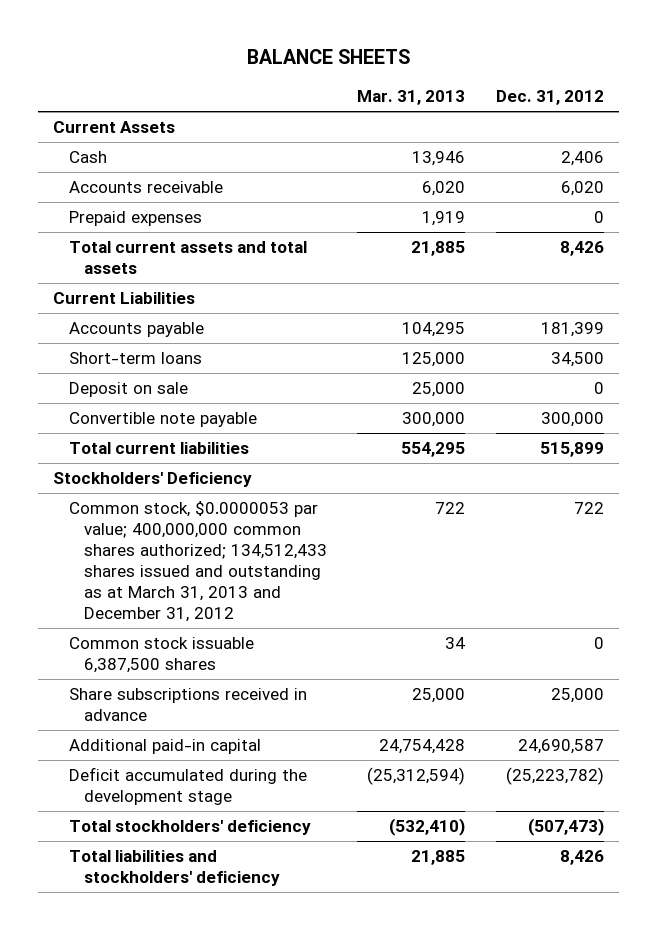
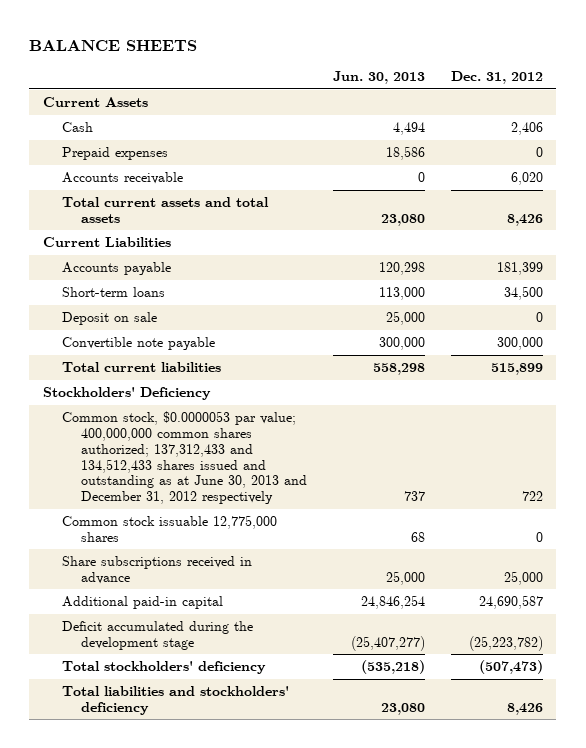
[357,90,466,106] Mar. 31, 2013 -> none
none -> [332,71,425,85] Jun. 30, 2013
[68,180,223,193] Accounts receivable -> [61,172,183,185] Accounts receivable
[68,500,327,623] Common stock, $0.0000053 par value; 400,000,000 common shares authorized; 134,512,433 shares issued and outstanding as at March 31, 2013 and December 31, 2012 -> [61,411,307,505] Common stock, $0.0000053 par value; 400,000,000 common shares authorized; 137,312,433 and 134,512,433 shares issued and outstanding as at June 30, 2013 and December 31, 2012 respectively
[68,636,254,674] Common stock issuable 6,387,500 shares -> [61,515,277,542] Common stock issuable 12,775,000 shares

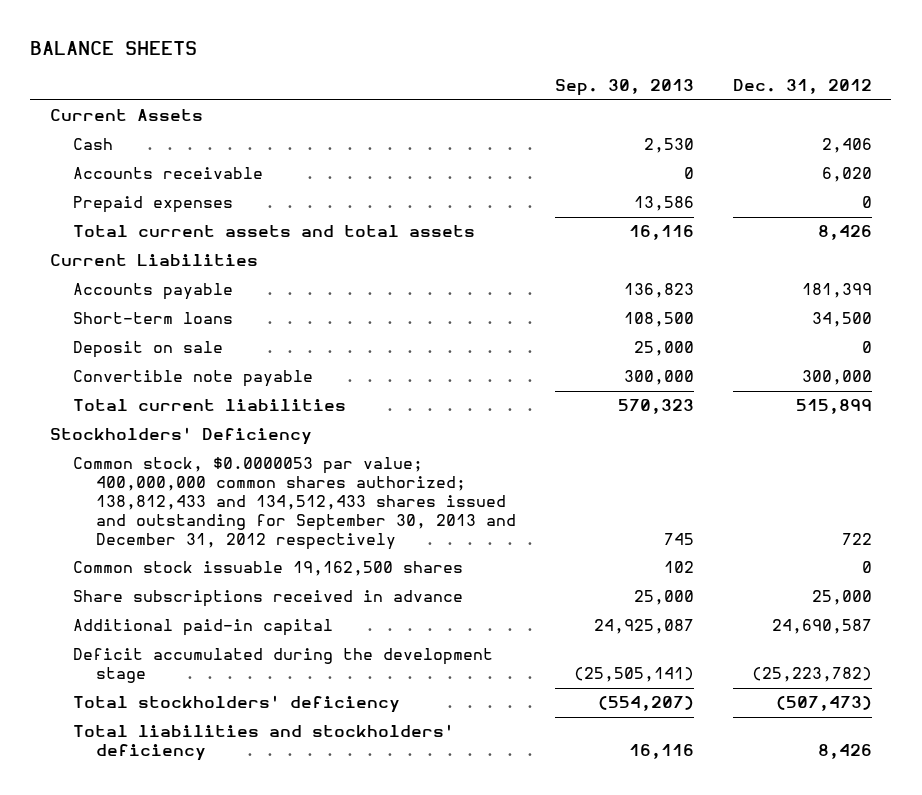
[332,71,425,85] Jun. 30, 2013 -> none
none -> [554,79,694,97] Sep. 30, 2013
[61,147,168,161] Prepaid expenses -> [72,196,233,214] Prepaid expenses
[61,411,307,505] Common stock, $0.0000053 par value; 400,000,000 common shares authorized; 137,312,433 and 134,512,433 shares issued and outstanding as at June 30, 2013 and December 31, 2012 respectively -> [72,457,516,550] Common stock, $0.0000053 par value; 400,000,000 common shares authorized; 138,812,433 and 134,512,433 shares issued and outstanding for September 30, 2013 and December 31, 2012 respectively
[61,515,277,542] Common stock issuable 12,775,000 shares -> [72,561,463,577] Common stock issuable 19,162,500 shares

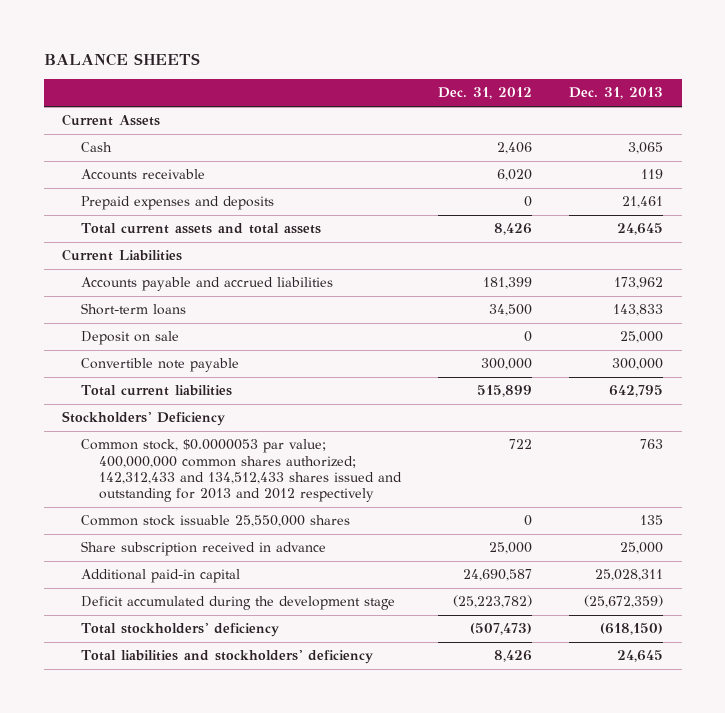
[554,79,694,97] Sep. 30, 2013 -> none
none -> [569,87,664,100] Dec. 31, 2013
[72,196,233,214] Prepaid expenses -> [80,196,274,211] Prepaid expenses and deposits
[72,283,233,301] Accounts payable -> [80,277,333,292] Accounts payable and accrued liabilities
[72,457,516,550] Common stock, $0.0000053 par value; 400,000,000 common shares authorized; 138,812,433 and 134,512,433 shares issued and outstanding for September 30, 2013 and December 31, 2012 respectively -> [80,439,403,503] Common stock, $0.0000053 par value; 400,000,000 common shares authorized; 142,312,433 and 134,512,433 shares issued and outstanding for 2013 and 2012 respectively
[72,561,463,577] Common stock issuable 19,162,500 shares -> [80,515,350,528] Common stock issuable 25,550,000 shares
[72,590,463,608] Share subscriptions received in advance -> [80,541,326,557] Share subscription received in advance

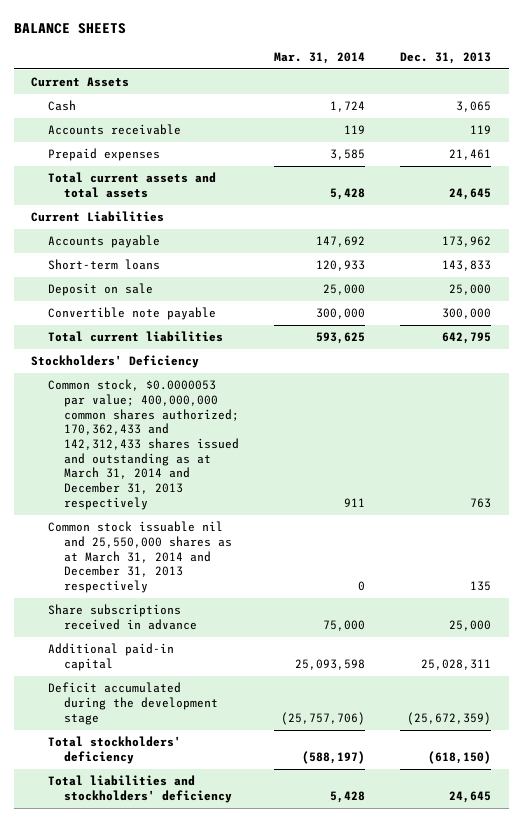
[438,87,533,100] Dec. 31, 2012 -> none
none -> [274,52,366,65] Mar. 31, 2014
[80,196,274,211] Prepaid expenses and deposits -> [47,148,160,162] Prepaid expenses
[80,277,333,292] Accounts payable and accrued liabilities -> [47,235,160,249] Accounts payable
[80,439,403,503] Common stock, $0.0000053 par value; 400,000,000 common shares authorized; 142,312,433 and 134,512,433 shares issued and outstanding for 2013 and 2012 respectively -> [47,379,240,510] Common stock, $0.0000053 par value; 400,000,000 common shares authorized; 170,362,433 and 142,312,433 shares issued and outstanding as at March 31, 2014 and December 31, 2013 respectively
[80,515,350,528] Common stock issuable 25,550,000 shares -> [47,521,233,594] Common stock issuable nil and 25,550,000 shares as at March 31, 2014 and December 31, 2013 respectively
[80,541,326,557] Share subscription received in advance -> [47,604,198,631] Share subscriptions received in advance

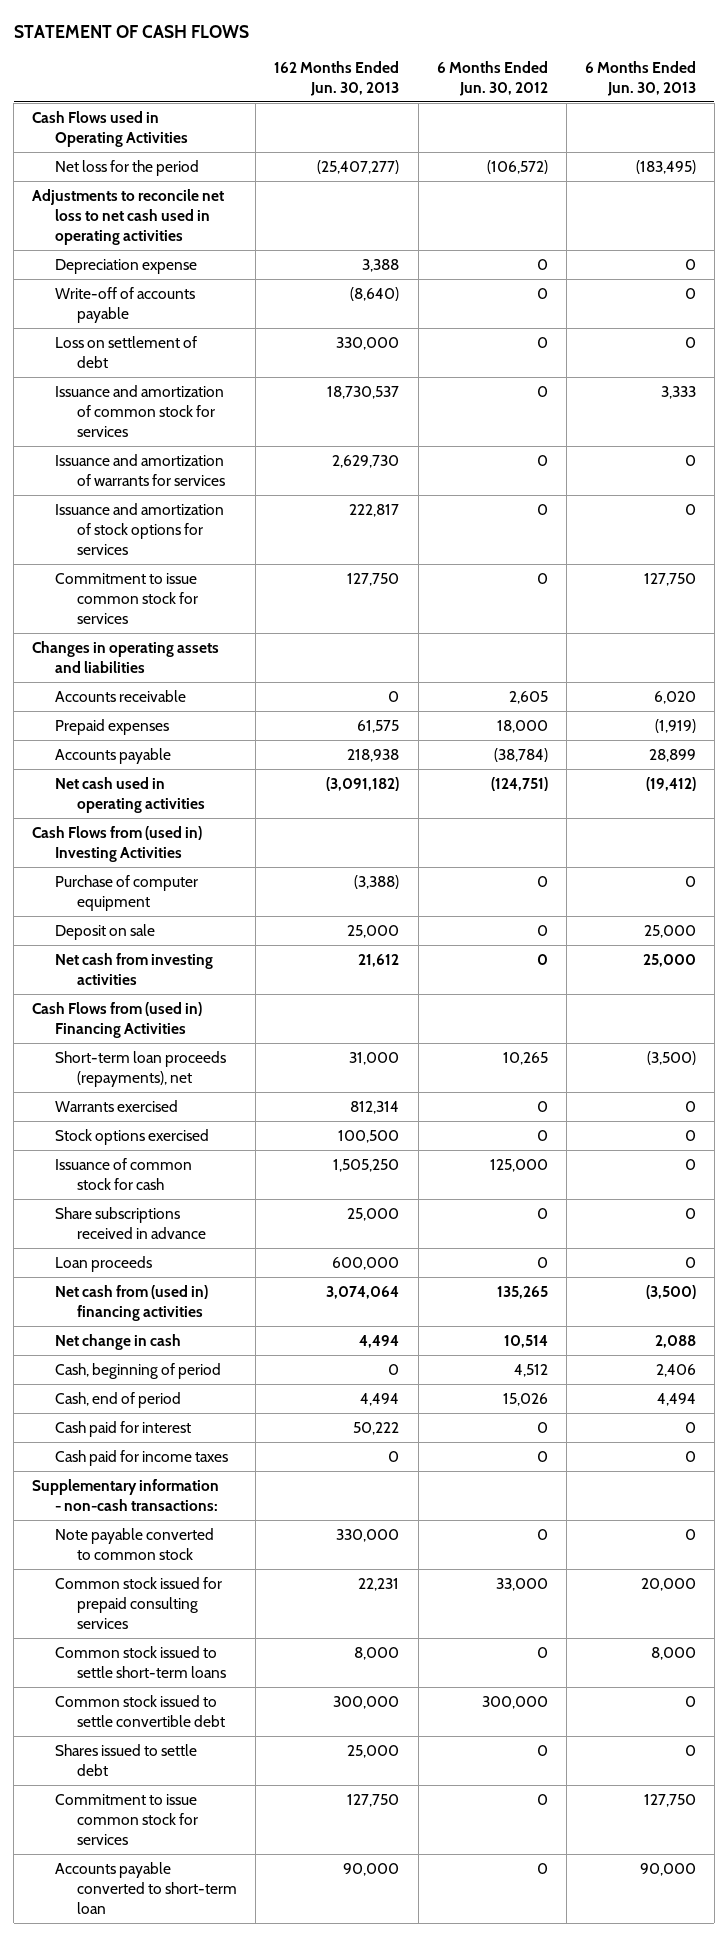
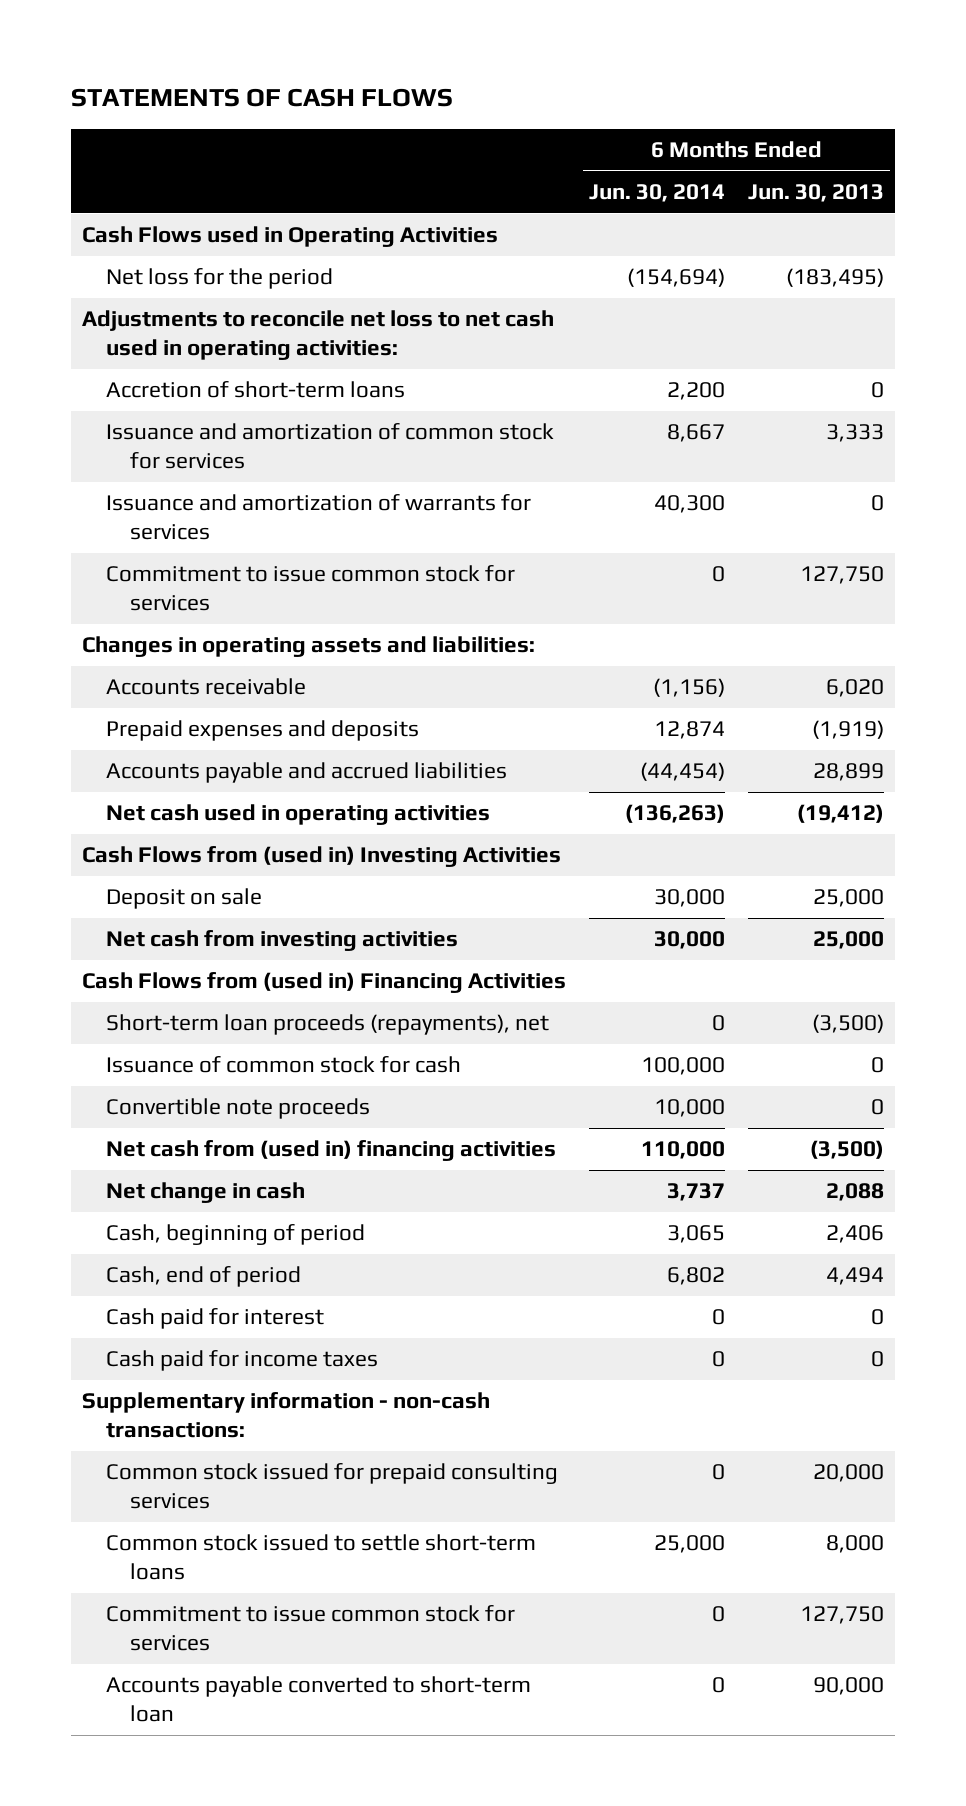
[13,24,249,38] STATEMENT OF CASH FLOWS -> [71,88,454,108] STATEMENTS OF CASH FLOWS
[274,60,400,96] 162 Months Ended Jun. 30, 2013 -> none
[436,60,548,96] 6 Months Ended Jun. 30, 2012 -> none
none -> [589,184,726,203] Jun. 30, 2014
[54,258,197,274] Depreciation expense -> none
[54,286,195,323] Write-off of accounts payable -> none
[54,335,197,368] Loss on settlement of debt -> none
[32,188,225,245] Adjustments to reconcile net loss to net cash used in operating activities -> [82,310,555,361] Adjustments to reconcile net loss to net cash used in operating activities:
none -> [106,381,406,399] Accretion of short-term loans
[54,502,224,555] Issuance and amortization of stock options for services -> none
[32,640,220,673] Changes in operating assets and liabilities -> [82,636,536,658] Changes in operating assets and liabilities:
[54,718,169,735] Prepaid expenses -> [106,720,420,742] Prepaid expenses and deposits
[54,747,171,764] Accounts payable -> [106,762,508,784] Accounts payable and accrued liabilities
[54,874,198,911] Purchase of computer equipment -> none
[54,1099,178,1112] Warrants exercised -> none
[54,1128,209,1145] Stock options exercised -> none
[54,1206,207,1239] Share subscriptions received in advance -> none
[54,1255,152,1272] Loan proceeds -> none
none -> [106,1098,371,1120] Convertible note proceeds
[54,1527,214,1560] Note payable converted to common stock -> none
[54,1694,226,1727] Common stock issued to settle convertible debt -> none
[54,1743,197,1776] Shares issued to settle debt -> none

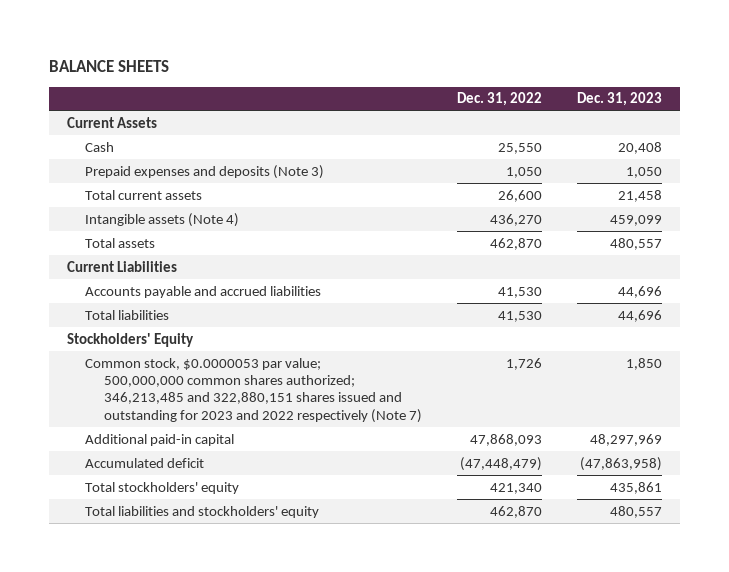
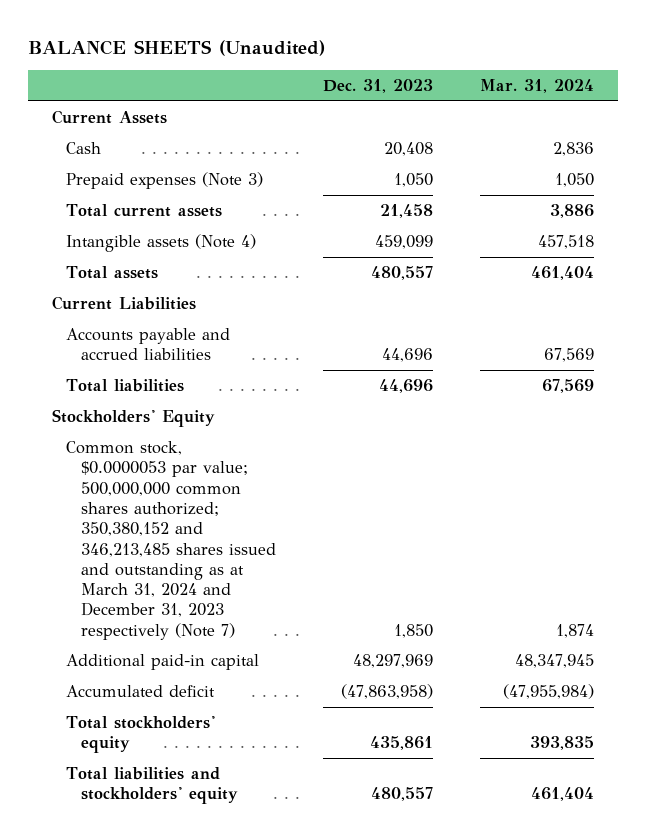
[49,59,170,72] BALANCE SHEETS -> [28,39,326,56] BALANCE SHEETS (Unaudited)
[456,92,542,107] Dec. 31, 2022 -> none
none -> [480,79,595,94] Mar. 31, 2024
[85,164,325,179] Prepaid expenses and deposits (Note 3) -> [66,171,264,189] Prepaid expenses (Note 3)
[85,357,422,423] Common stock, $0.0000053 par value; 500,000,000 common shares authorized; 346,213,485 and 322,880,151 shares issued and outstanding for 2023 and 2022 respectively (Note 7) -> [66,440,277,640] Common stock, $0.0000053 par value; 500,000,000 common shares authorized; 350,380,152 and 346,213,485 shares issued and outstanding as at March 31, 2024 and December 31, 2023 respectively (Note 7)

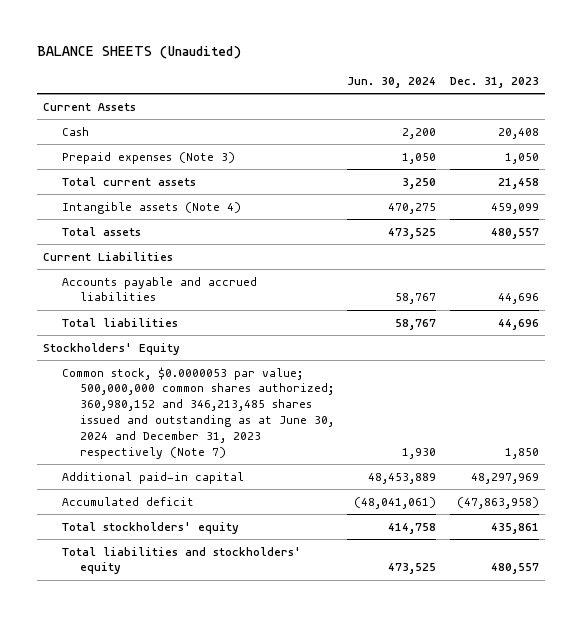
[480,79,595,94] Mar. 31, 2024 -> none
none -> [347,76,437,88] Jun. 30, 2024
[66,440,277,640] Common stock, $0.0000053 par value; 500,000,000 common shares authorized; 350,380,152 and 346,213,485 shares issued and outstanding as at March 31, 2024 and December 31, 2023 respectively (Note 7) -> [61,366,335,459] Common stock, $0.0000053 par value; 500,000,000 common shares authorized; 360,980,152 and 346,213,485 shares issued and outstanding as at June 30, 2024 and December 31, 2023 respectively (Note 7)

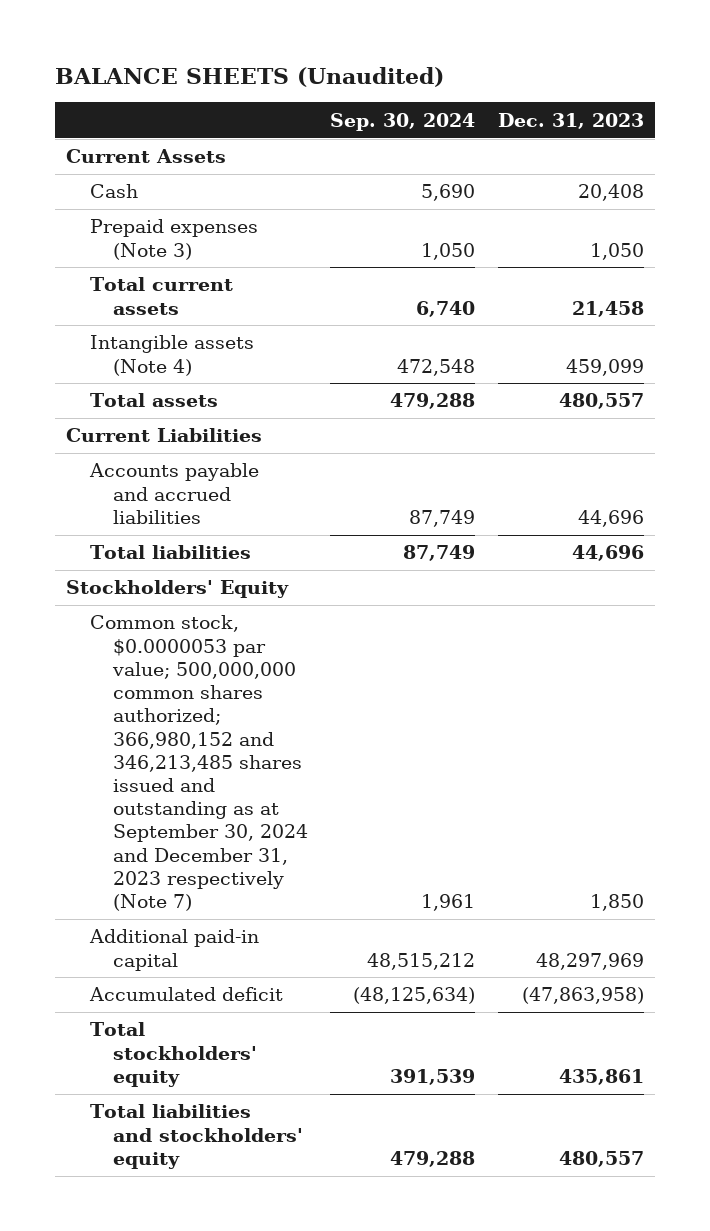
[347,76,437,88] Jun. 30, 2024 -> none
none -> [330,112,476,131] Sep. 30, 2024
[61,366,335,459] Common stock, $0.0000053 par value; 500,000,000 common shares authorized; 360,980,152 and 346,213,485 shares issued and outstanding as at June 30, 2024 and December 31, 2023 respectively (Note 7) -> [89,615,308,912] Common stock, $0.0000053 par value; 500,000,000 common shares authorized; 366,980,152 and 346,213,485 shares issued and outstanding as at September 30, 2024 and December 31, 2023 respectively (Note 7)

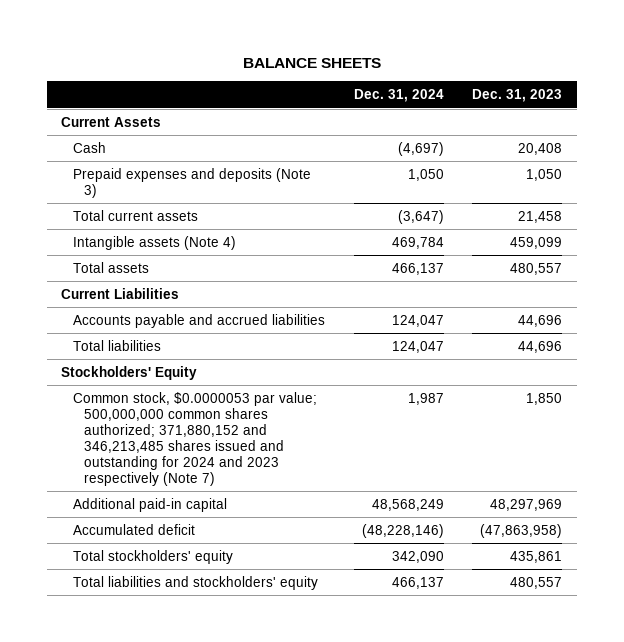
[55,66,445,87] BALANCE SHEETS (Unaudited) -> [242,57,381,68] BALANCE SHEETS
[330,112,476,131] Sep. 30, 2024 -> none
none -> [353,89,444,103] Dec. 31, 2024
[89,219,258,260] Prepaid expenses (Note 3) -> [72,167,311,198] Prepaid expenses and deposits (Note 3)
[89,615,308,912] Common stock, $0.0000053 par value; 500,000,000 common shares authorized; 366,980,152 and 346,213,485 shares issued and outstanding as at September 30, 2024 and December 31, 2023 respectively (Note 7) -> [72,391,317,486] Common stock, $0.0000053 par value; 500,000,000 common shares authorized; 371,880,152 and 346,213,485 shares issued and outstanding for 2024 and 2023 respectively (Note 7)

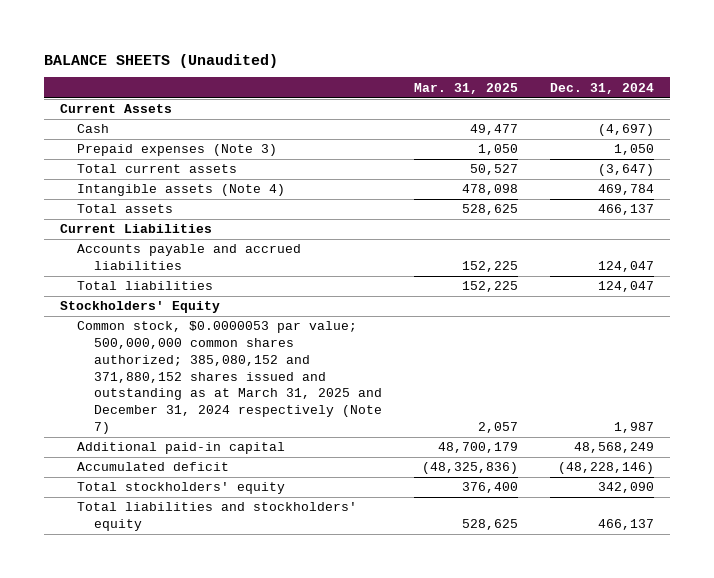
[242,57,381,68] BALANCE SHEETS -> [44,53,279,68] BALANCE SHEETS (Unaudited)
[472,89,563,103] Dec. 31, 2023 -> none
none -> [413,82,518,94] Mar. 31, 2025
[72,167,311,198] Prepaid expenses and deposits (Note 3) -> [77,144,278,157] Prepaid expenses (Note 3)
[72,391,317,486] Common stock, $0.0000053 par value; 500,000,000 common shares authorized; 371,880,152 and 346,213,485 shares issued and outstanding for 2024 and 2023 respectively (Note 7) -> [77,321,382,434] Common stock, $0.0000053 par value; 500,000,000 common shares authorized; 385,080,152 and 371,880,152 shares issued and outstanding as at March 31, 2025 and December 31, 2024 respectively (Note 7)

